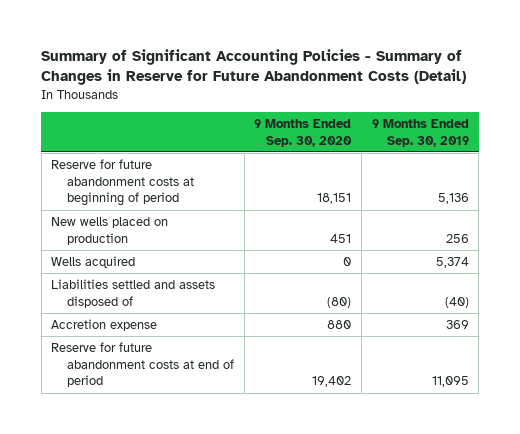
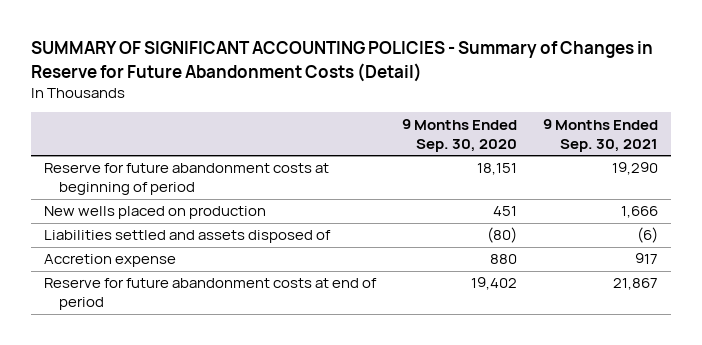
[41,49,467,86] Summary of Significant Accounting Policies - Summary of Changes in Reserve for Future Abandonment Costs (Detail) -> [31,41,654,82] SUMMARY OF SIGNIFICANT ACCOUNTING POLICIES - Summary of Changes in Reserve for Future Abandonment Costs (Detail)
[371,118,469,147] 9 Months Ended Sep. 30, 2019 -> none
none -> [542,118,658,152] 9 Months Ended Sep. 30, 2021
[51,255,136,268] Wells acquired -> none

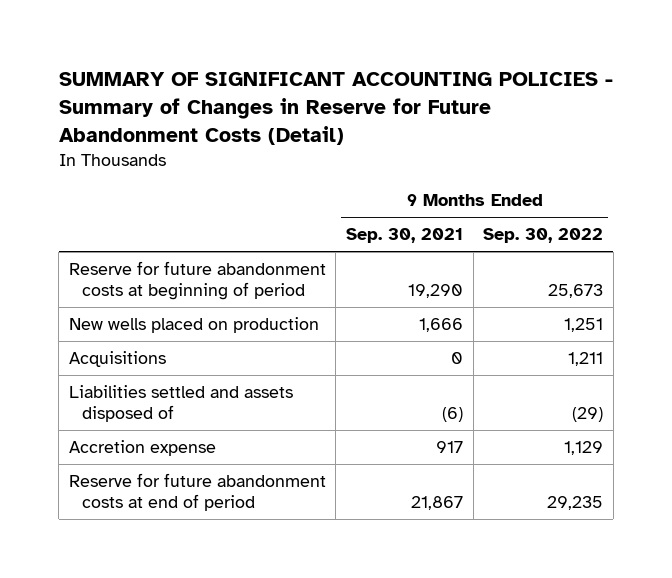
[402,118,518,152] 9 Months Ended Sep. 30, 2020 -> none
none -> [483,228,604,244] Sep. 30, 2022
none -> [68,351,166,368] Acquisitions

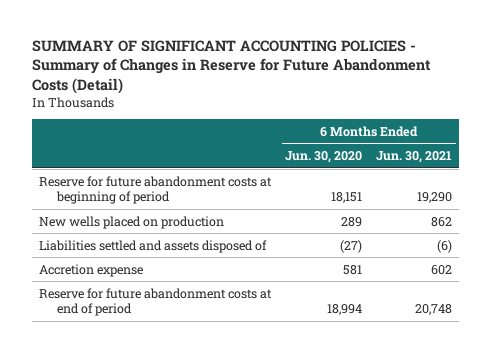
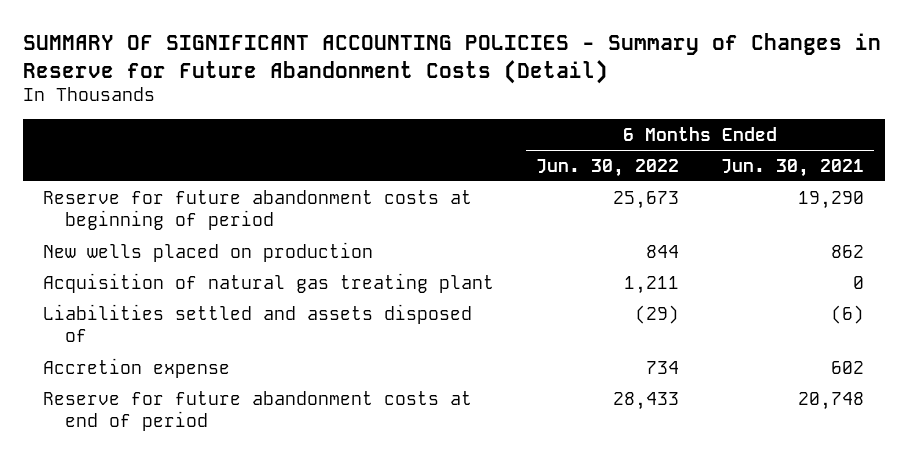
[285,151,363,164] Jun. 30, 2020 -> none
none -> [536,158,680,177] Jun. 30, 2022
none -> [43,272,495,293] Acquisition of natural gas treating plant

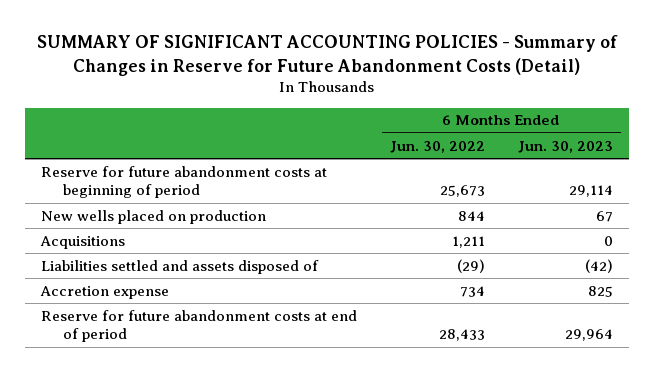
[720,158,864,177] Jun. 30, 2021 -> none
none -> [517,140,613,153] Jun. 30, 2023
[43,272,495,293] Acquisition of natural gas treating plant -> [39,235,125,249] Acquisitions

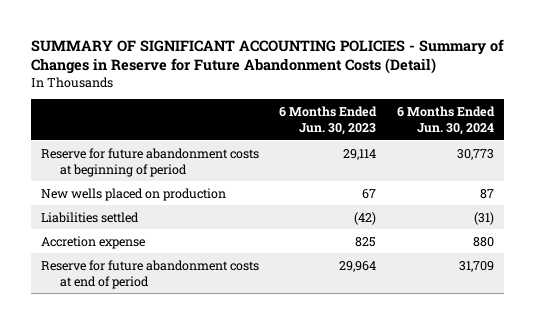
[389,140,485,153] Jun. 30, 2022 -> none
none -> [396,105,495,136] 6 Months Ended Jun. 30, 2024
[39,235,125,249] Acquisitions -> none
[40,259,319,274] Liabilities settled and assets disposed of -> [41,211,140,223] Liabilities settled

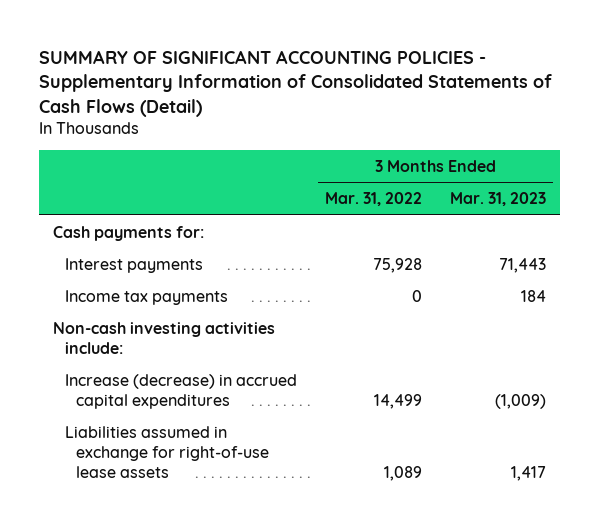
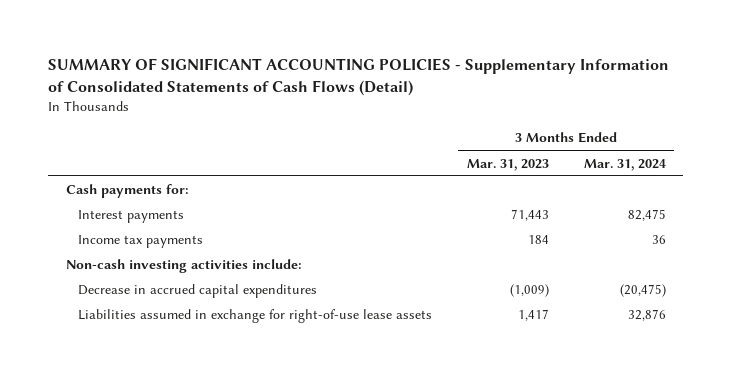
[325,192,423,207] Mar. 31, 2022 -> none
none -> [583,158,666,171] Mar. 31, 2024
[64,373,297,409] Increase (decrease) in accrued capital expenditures -> [77,284,317,299] Decrease in accrued capital expenditures

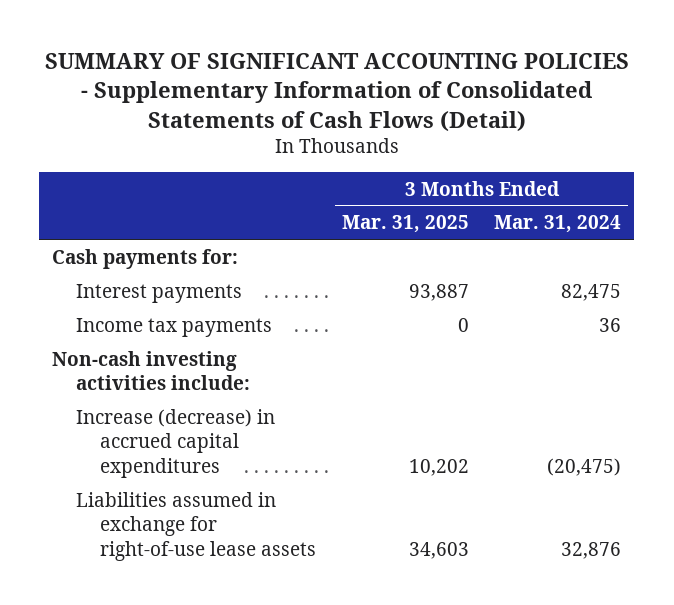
[466,158,549,171] Mar. 31, 2023 -> none
none -> [341,215,469,234] Mar. 31, 2025
[77,284,317,299] Decrease in accrued capital expenditures -> [76,408,276,478] Increase (decrease) in accrued capital expenditures

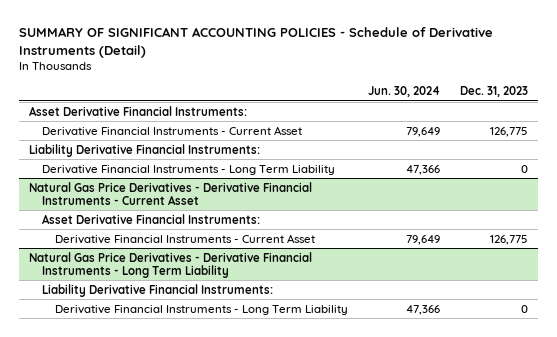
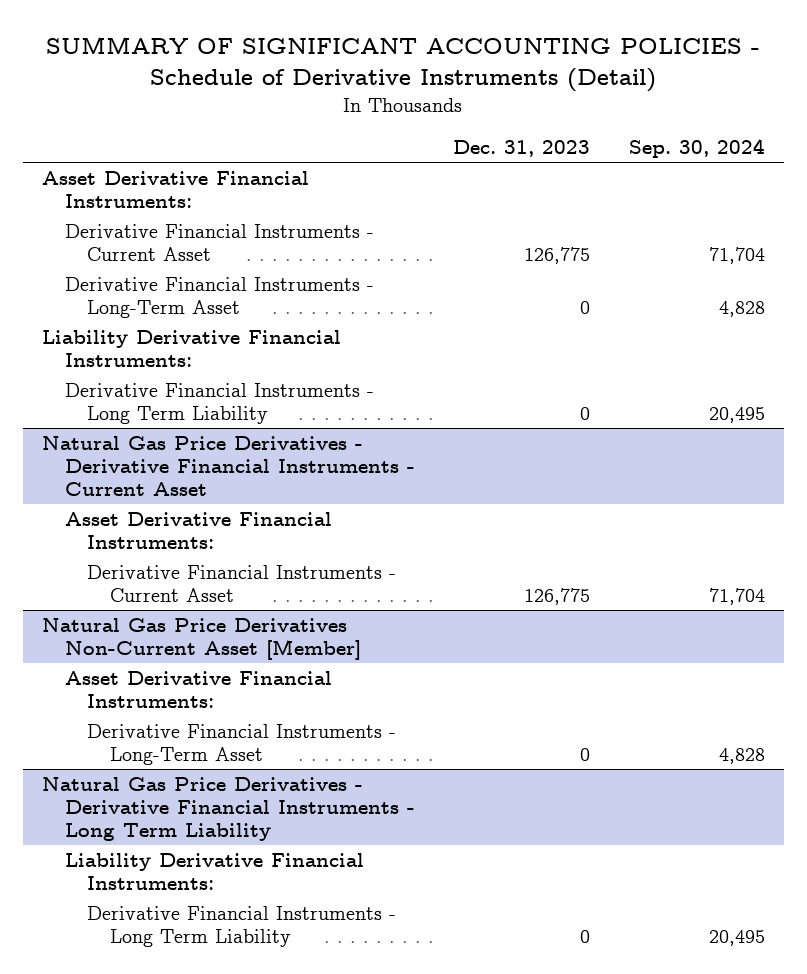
[367,86,440,98] Jun. 30, 2024 -> none
none -> [628,139,765,159] Sep. 30, 2024
none -> [64,276,374,318] Derivative Financial Instruments - Long-Term Asset
none -> [42,617,361,660] Natural Gas Price Derivatives Non-Current Asset [Member]
none -> [64,670,332,708] Asset Derivative Financial Instruments:
none -> [87,723,397,765] Derivative Financial Instruments - Long-Term Asset

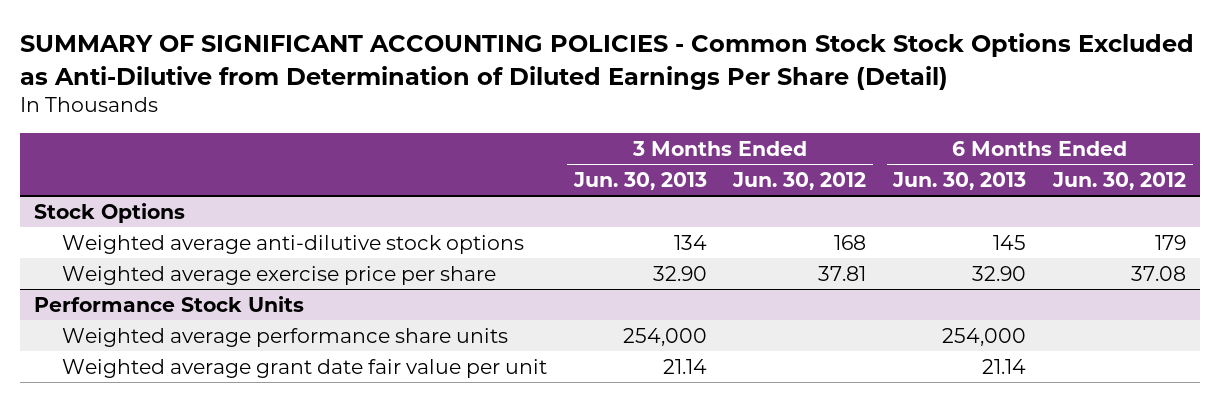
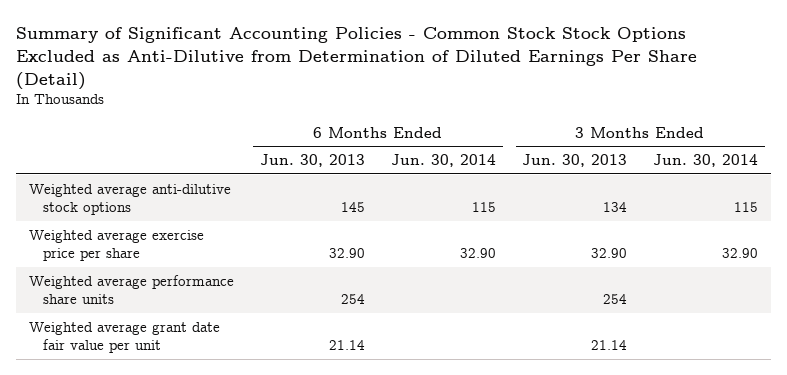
[20,33,1195,90] SUMMARY OF SIGNIFICANT ACCOUNTING POLICIES - Common Stock Stock Options Excluded as Anti-Dilutive from Determination of Diluted Earnings Per Share (Detail) -> [15,26,697,90] Summary of Significant Accounting Policies - Common Stock Stock Options Excluded as Anti-Dilutive from Determination of Diluted Earnings Per Share (Detail)
[732,171,867,190] Jun. 30, 2012 -> none
[1052,171,1187,190] Jun. 30, 2012 -> none
none -> [391,154,497,168] Jun. 30, 2014
none -> [653,154,759,168] Jun. 30, 2014
[33,202,185,223] Stock Options -> none
[33,295,304,312] Performance Stock Units -> none
[622,327,707,346] 254,000 -> [603,294,628,305] 254
[942,327,1027,346] 254,000 -> [341,294,366,305] 254

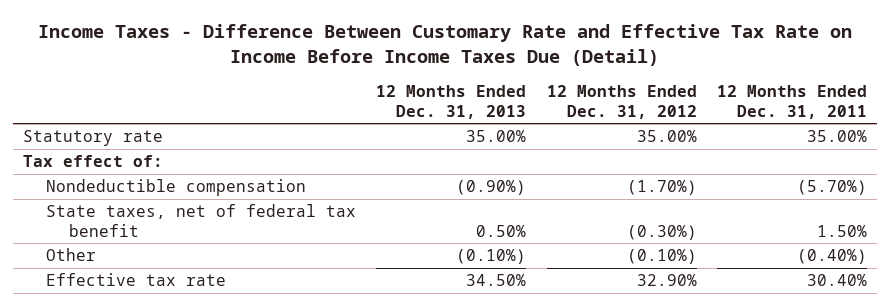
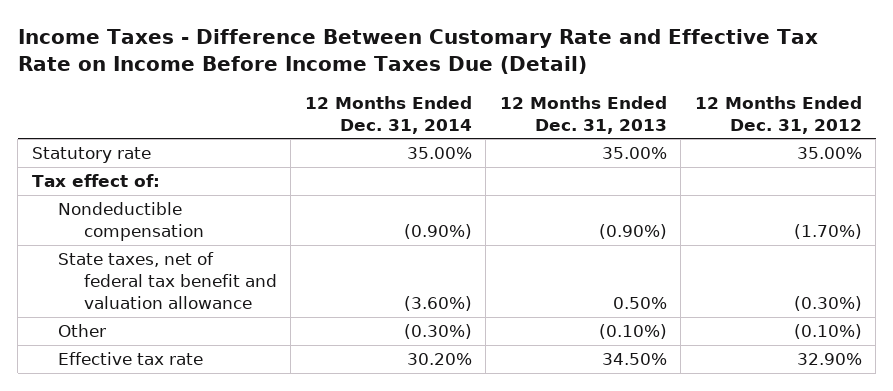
[716,85,867,119] 12 Months Ended Dec. 31, 2011 -> none
none -> [304,95,472,134] 12 Months Ended Dec. 31, 2014
[46,204,357,237] State taxes, net of federal tax benefit -> [57,252,277,310] State taxes, net of federal tax benefit and valuation allowance

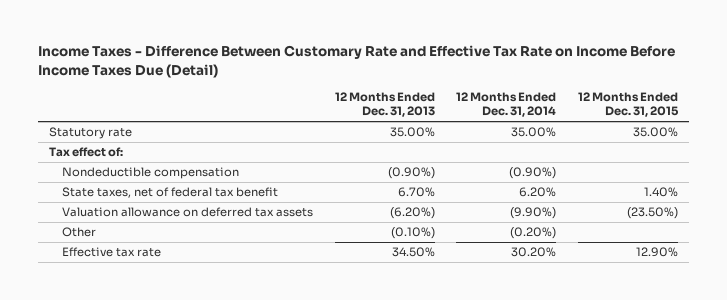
[694,95,862,134] 12 Months Ended Dec. 31, 2012 -> none
none -> [577,91,679,118] 12 Months Ended Dec. 31, 2015
[57,252,277,310] State taxes, net of federal tax benefit and valuation allowance -> [62,187,279,199] State taxes, net of federal tax benefit
[403,296,472,312] (3.60%) -> [519,187,557,198] 6.20%
[612,297,667,310] 0.50% -> [397,187,435,198] 6.70%
none -> [62,207,314,218] Valuation allowance on deferred tax assets
[403,324,472,340] (0.30%) -> [510,227,557,240] (0.20%)

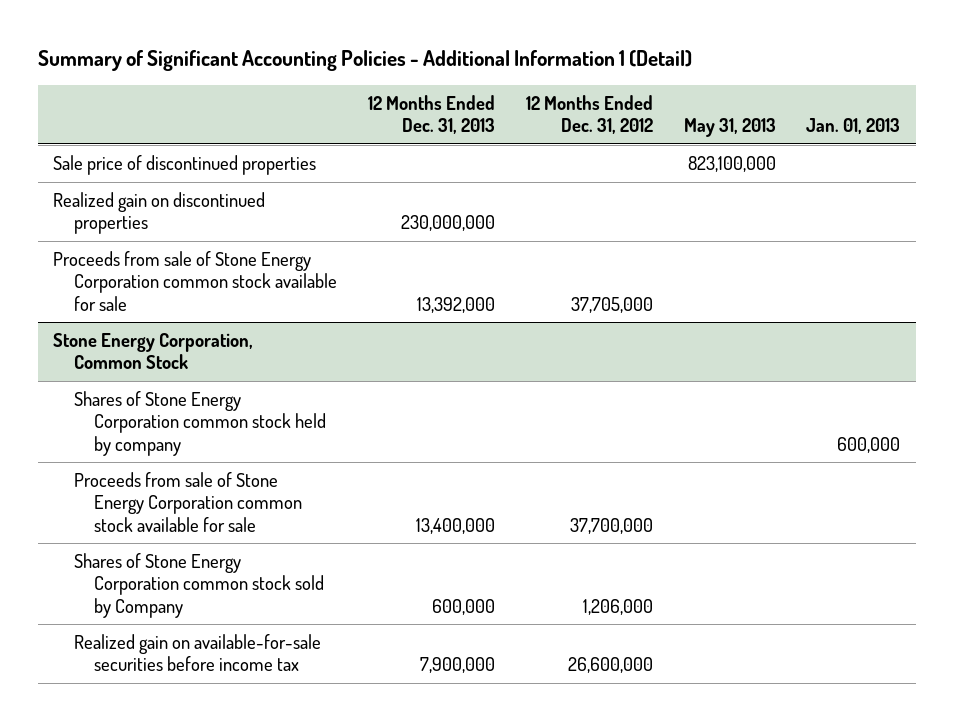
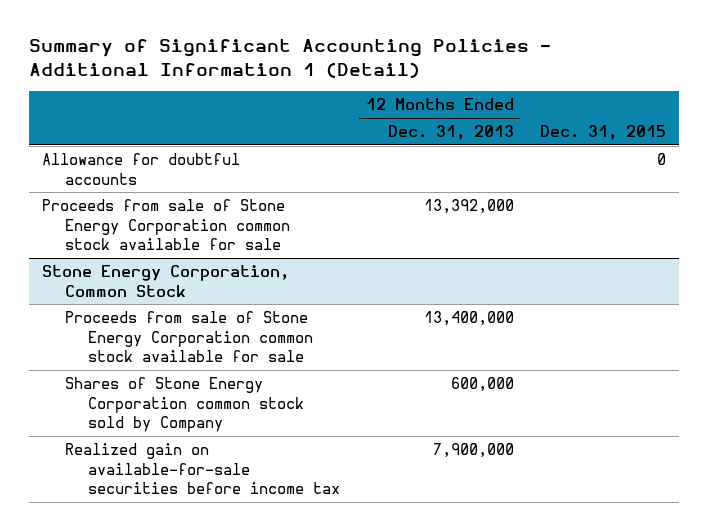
[525,94,653,135] 12 Months Ended Dec. 31, 2012 -> none
[683,118,776,138] May 31, 2013 -> none
[806,118,901,135] Jan. 01, 2013 -> none
none -> [539,125,666,141] Dec. 31, 2015
[53,155,317,176] Sale price of discontinued properties -> none
[53,192,266,235] Realized gain on discontinued properties -> none
none -> [41,153,240,185] Allowance for doubtful accounts
[73,391,327,456] Shares of Stone Energy Corporation common stock held by company -> none

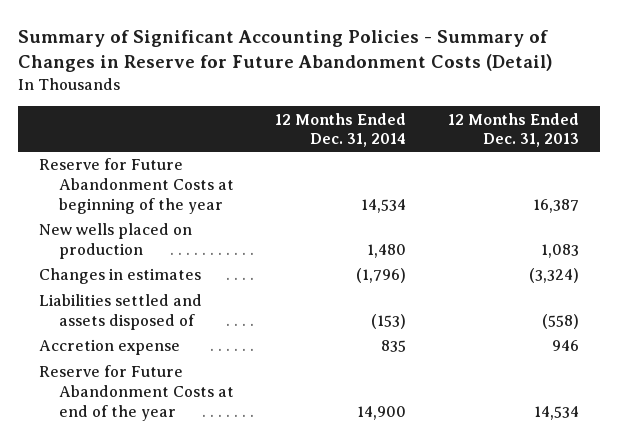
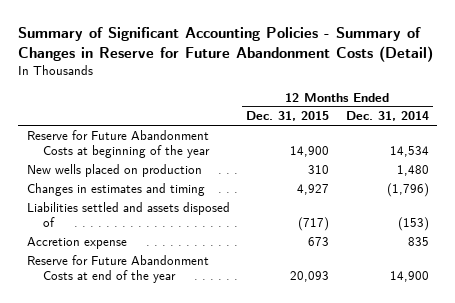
[448,112,580,148] 12 Months Ended Dec. 31, 2013 -> none
none -> [246,111,330,122] Dec. 31, 2015
[38,268,201,285] Changes in estimates -> [26,182,205,196] Changes in estimates and timing

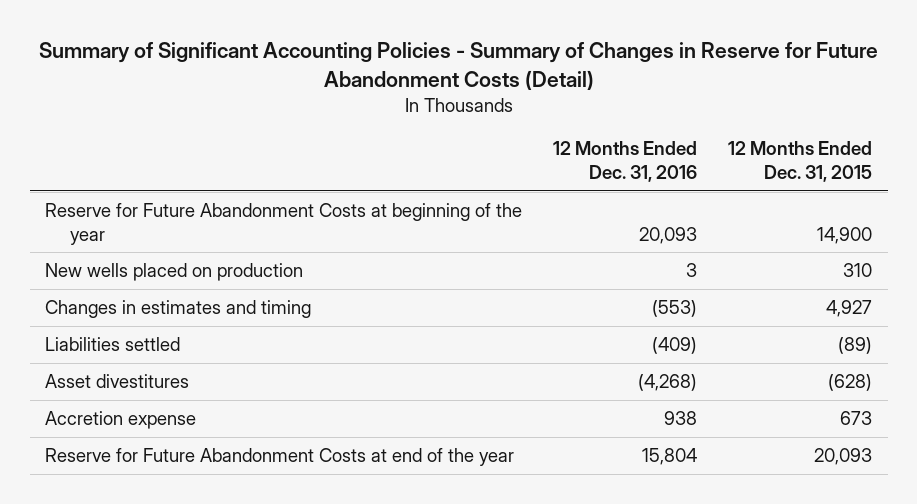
[345,111,429,122] Dec. 31, 2014 -> none
none -> [553,141,698,183] 12 Months Ended Dec. 31, 2016
[26,201,230,227] Liabilities settled and assets disposed of -> [45,337,181,352] Liabilities settled
[298,216,330,231] (717) -> [838,337,873,355] (89)
none -> [45,374,190,389] Asset divestitures

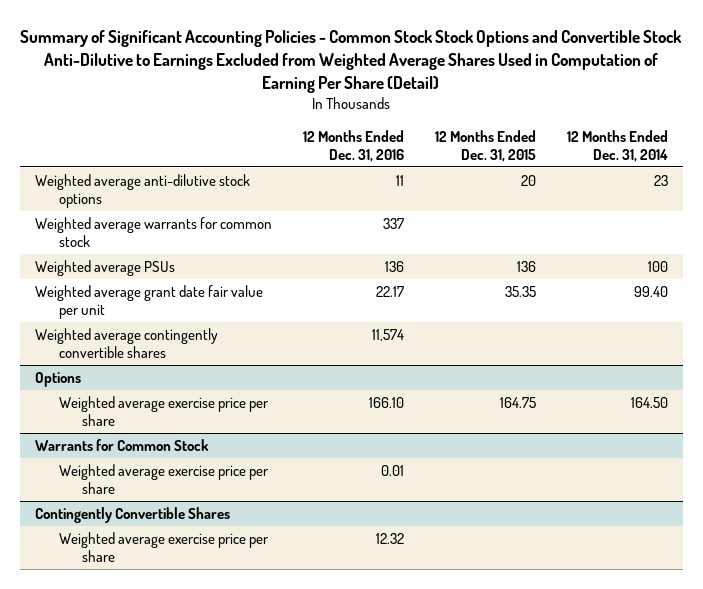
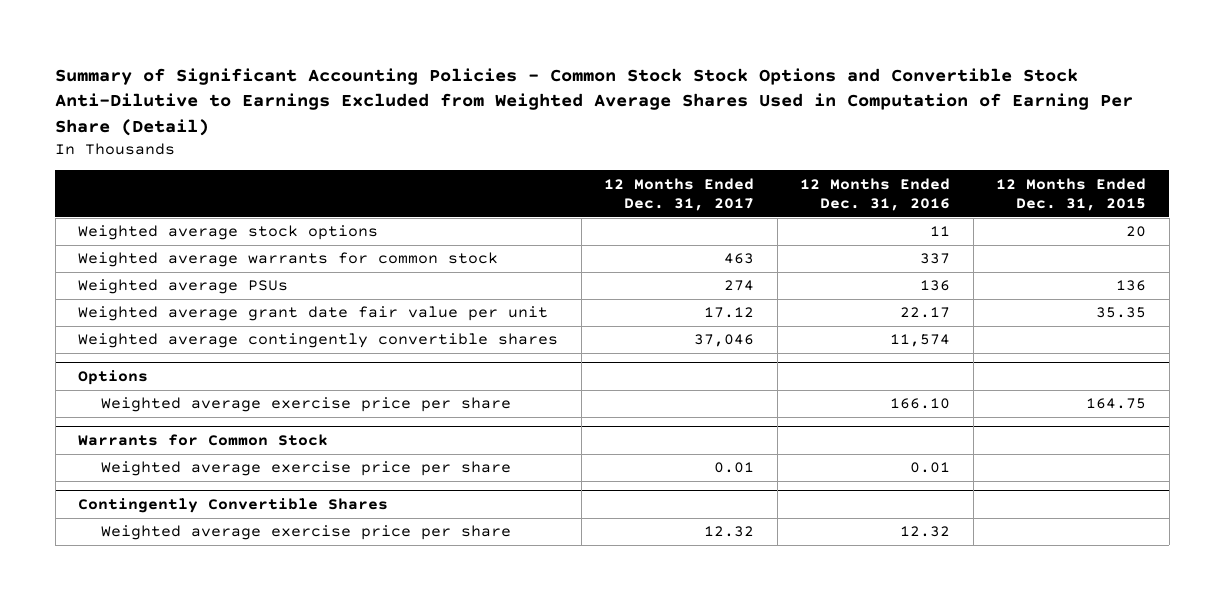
[566,129,668,163] 12 Months Ended Dec. 31, 2014 -> none
none -> [604,177,755,212] 12 Months Ended Dec. 31, 2017
[35,173,251,208] Weighted average anti-dilutive stock options -> [78,225,379,241] Weighted average stock options

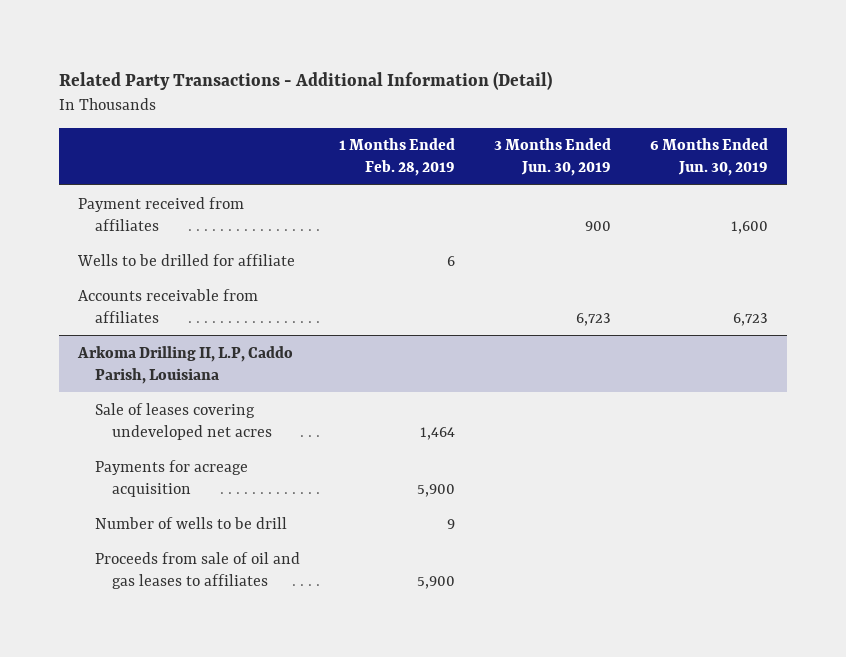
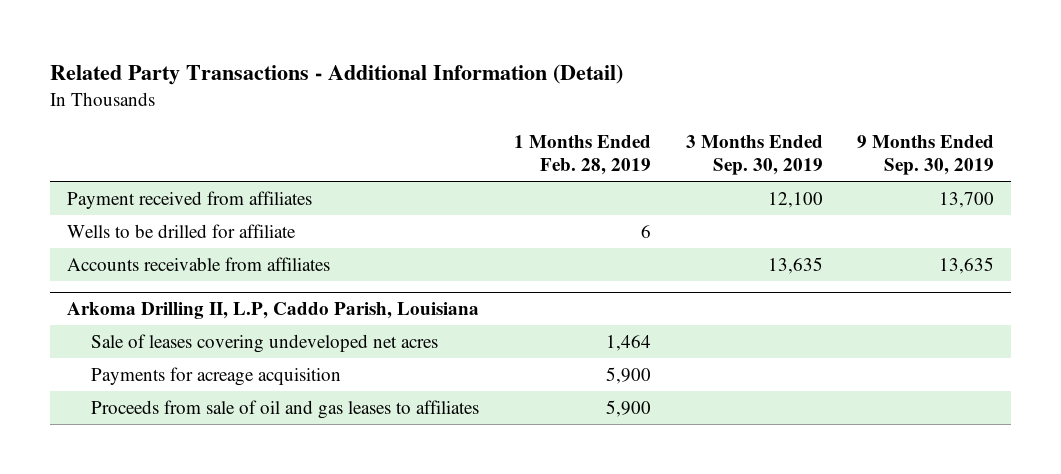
[493,138,611,177] 3 Months Ended Jun. 30, 2019 -> none
[649,138,768,177] 6 Months Ended Jun. 30, 2019 -> none
none -> [685,134,823,175] 3 Months Ended Sep. 30, 2019
none -> [857,134,995,175] 9 Months Ended Sep. 30, 2019
[95,516,288,529] Number of wells to be drill -> none

